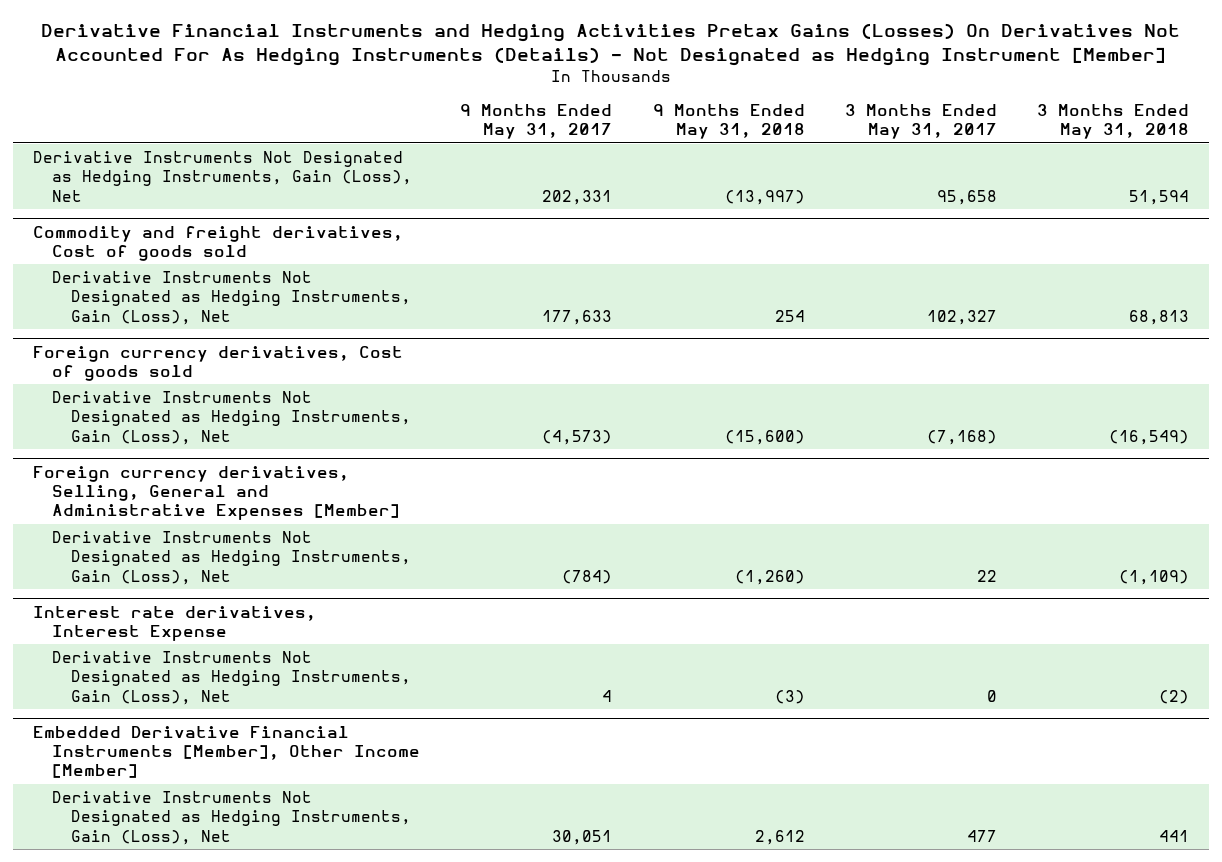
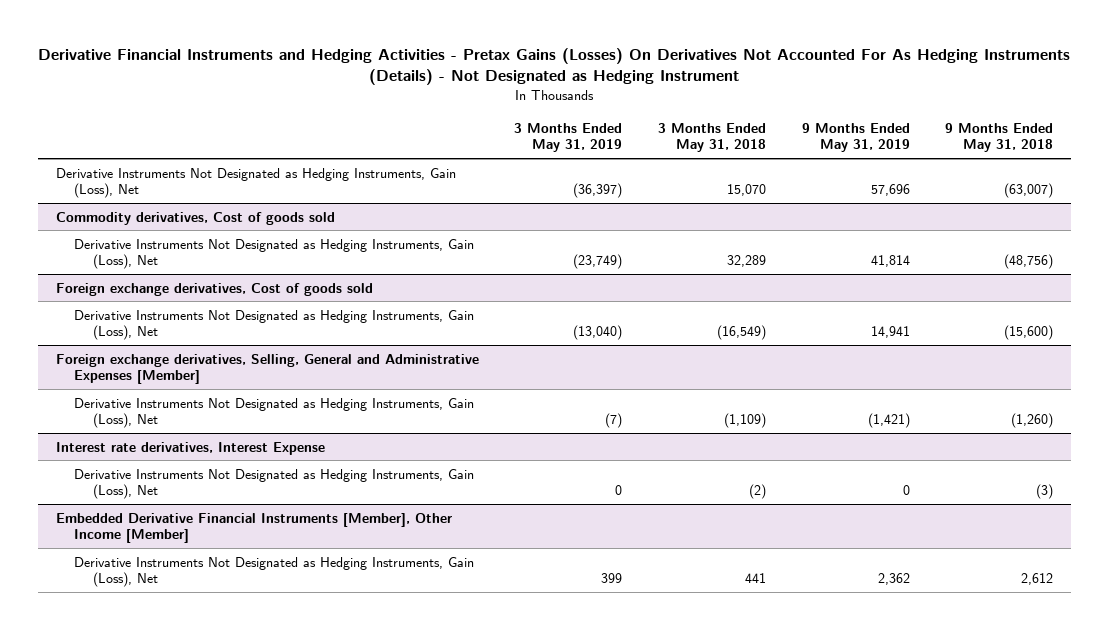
[41,22,1181,66] Derivative Financial Instruments and Hedging Activities Pretax Gains (Losses) On Derivatives Not Accounted For As Hedging Instruments (Details) - Not Designated as Hedging Instrument [Member] -> [38,47,1071,86] Derivative Financial Instruments and Hedging Activities - Pretax Gains (Losses) On Derivatives Not Accounted For As Hedging Instruments (Details) - Not Designated as Hedging Instrument
[460,103,613,140] 9 Months Ended May 31, 2017 -> none
[844,103,997,140] 3 Months Ended May 31, 2017 -> none
none -> [514,122,623,153] 3 Months Ended May 31, 2019
none -> [801,122,910,153] 9 Months Ended May 31, 2019
[724,189,805,205] (13,997) -> [1004,183,1054,199] (63,007)
[1129,189,1190,205] 51,594 -> [726,184,766,197] 15,070
[33,225,404,262] Commodity and freight derivatives, Cost of goods sold -> [55,211,335,225] Commodity derivatives, Cost of goods sold
[774,309,805,322] 254 -> [1004,254,1054,270] (48,756)
[1129,309,1190,325] 68,813 -> [726,255,766,268] 32,289
[33,345,404,382] Foreign currency derivatives, Cost of goods sold -> [55,282,373,296] Foreign exchange derivatives, Cost of goods sold
[33,465,400,521] Foreign currency derivatives, Selling, General and Administrative Expenses [Member] -> [55,353,479,385] Foreign exchange derivatives, Selling, General and Administrative Expenses [Member]

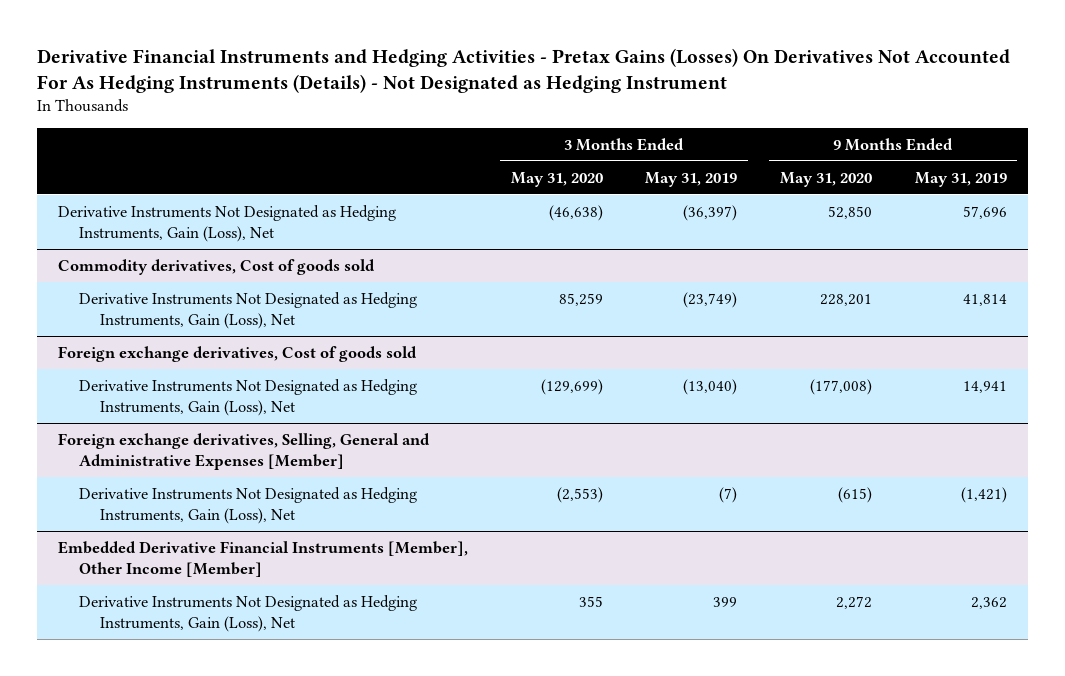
[657,122,766,153] 3 Months Ended May 31, 2018 -> none
[945,122,1054,153] 9 Months Ended May 31, 2018 -> none
none -> [510,171,603,187] May 31, 2020
none -> [780,171,873,187] May 31, 2020
[55,441,325,455] Interest rate derivatives, Interest Expense -> none
[74,468,475,500] Derivative Instruments Not Designated as Hedging Instruments, Gain (Loss), Net -> none

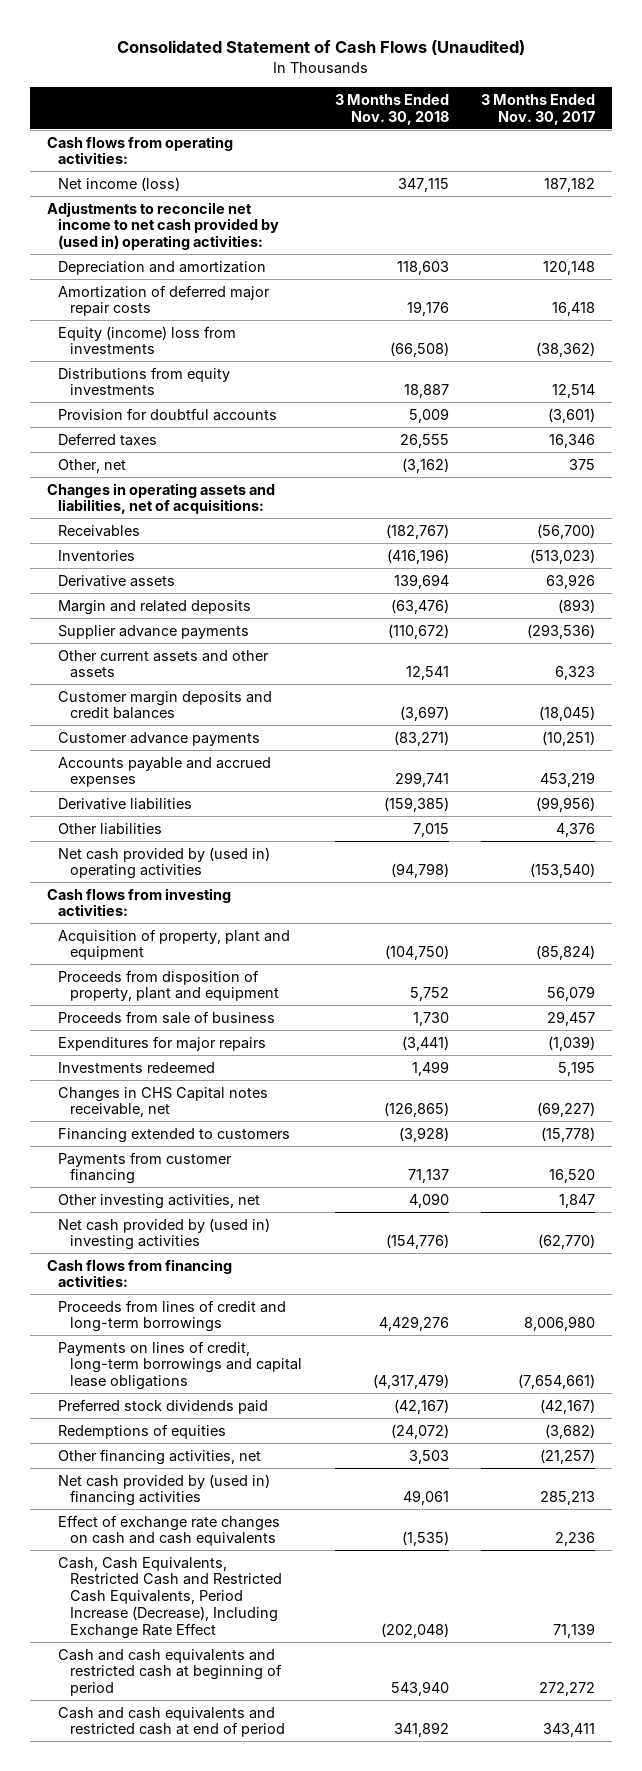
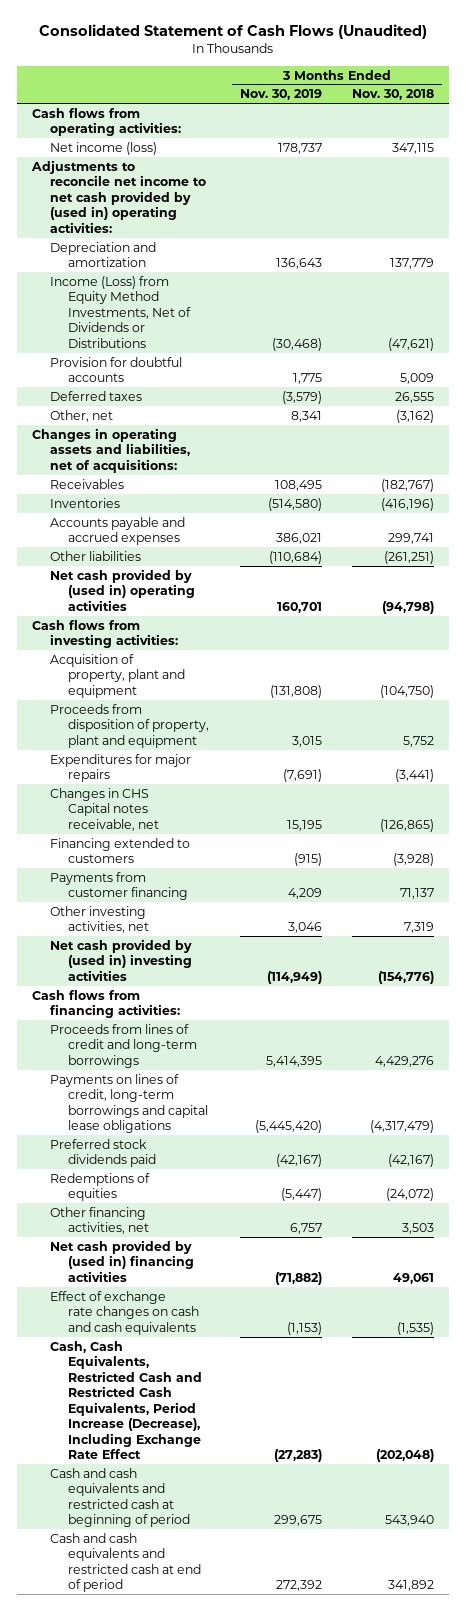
[481,93,596,125] 3 Months Ended Nov. 30, 2017 -> none
none -> [239,89,322,101] Nov. 30, 2019
[58,284,271,317] Amortization of deferred major repair costs -> none
[58,325,237,355] Equity (income) loss from investments -> none
[58,366,231,396] Distributions from equity investments -> none
[396,260,449,275] 118,603 -> [390,258,435,270] 137,779
none -> [50,275,192,348] Income (Loss) from Equity Method Investments, Net of Dividends or Distributions
[58,574,176,587] Derivative assets -> none
[58,599,252,615] Margin and related deposits -> none
[58,624,250,639] Supplier advance payments -> none
[58,649,270,679] Other current assets and other assets -> none
[58,690,273,720] Customer margin deposits and credit balances -> none
[58,731,261,746] Customer advance payments -> none
[58,797,193,810] Derivative liabilities -> none
[412,822,449,837] 7,015 -> [384,550,435,564] (261,251)
[58,1010,276,1024] Proceeds from sale of business -> none
[58,1061,216,1073] Investments redeemed -> none
[408,1192,449,1208] 4,090 -> [404,922,435,934] 7,319

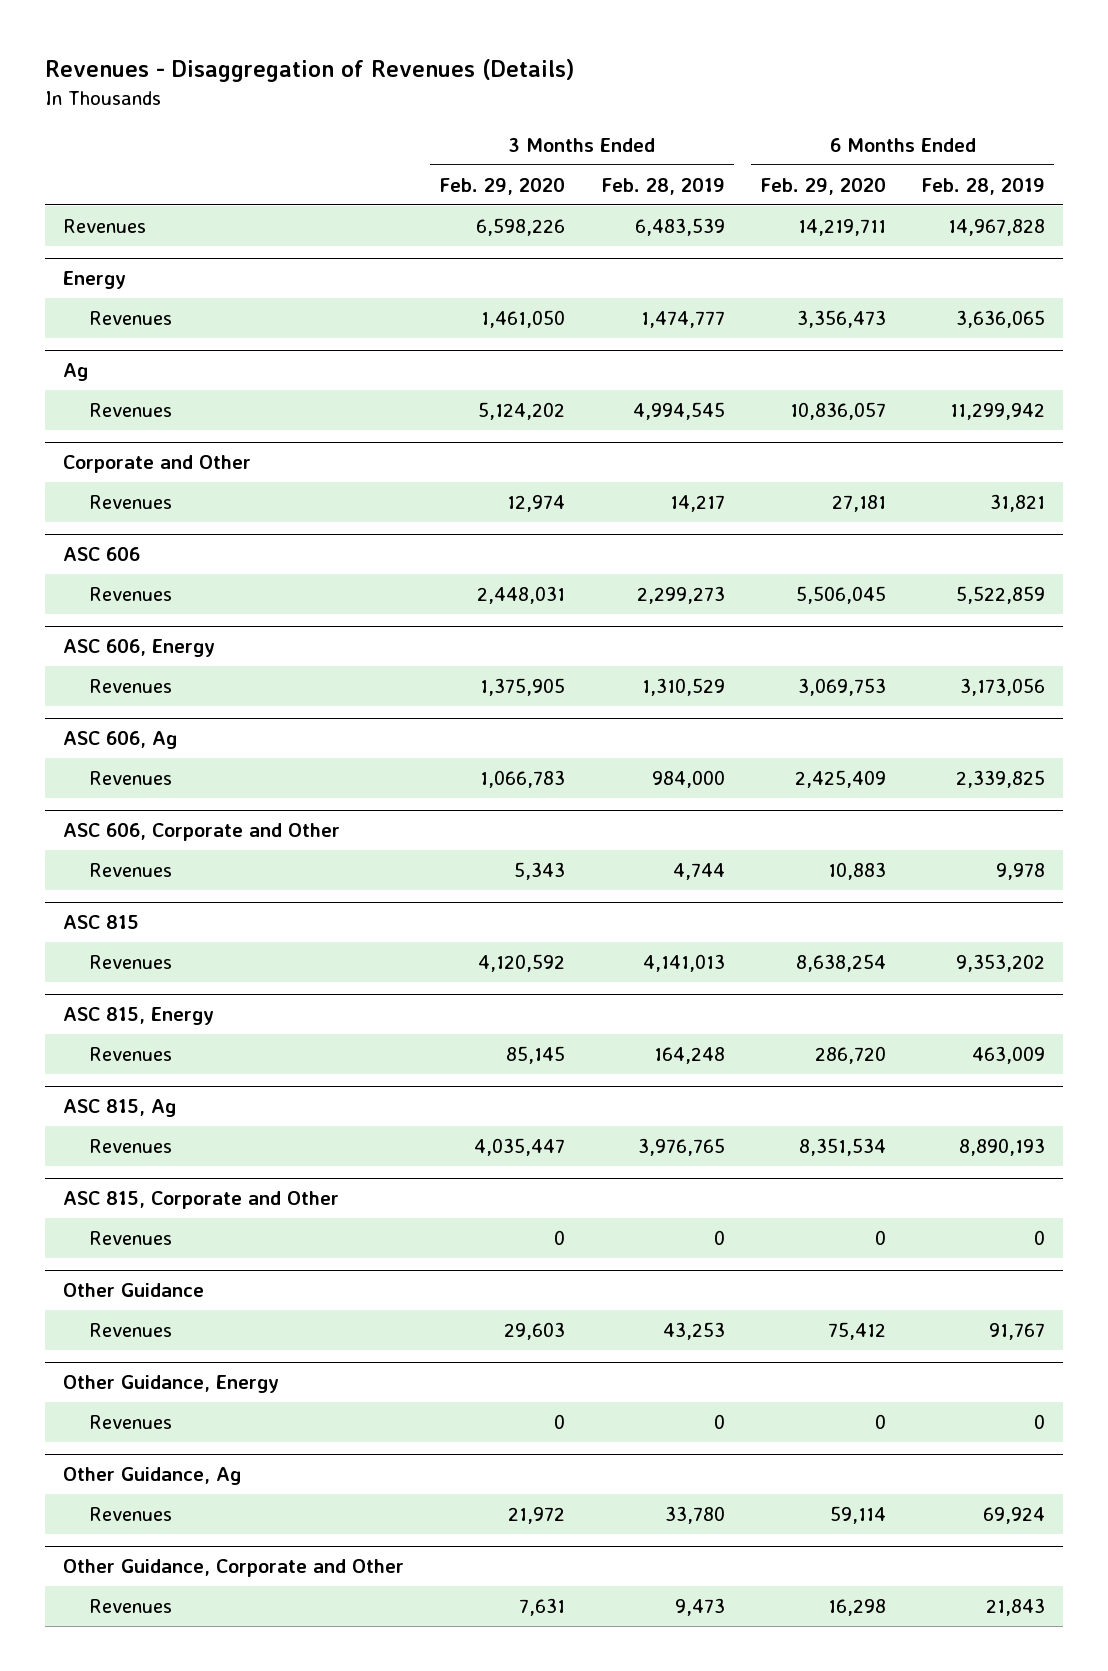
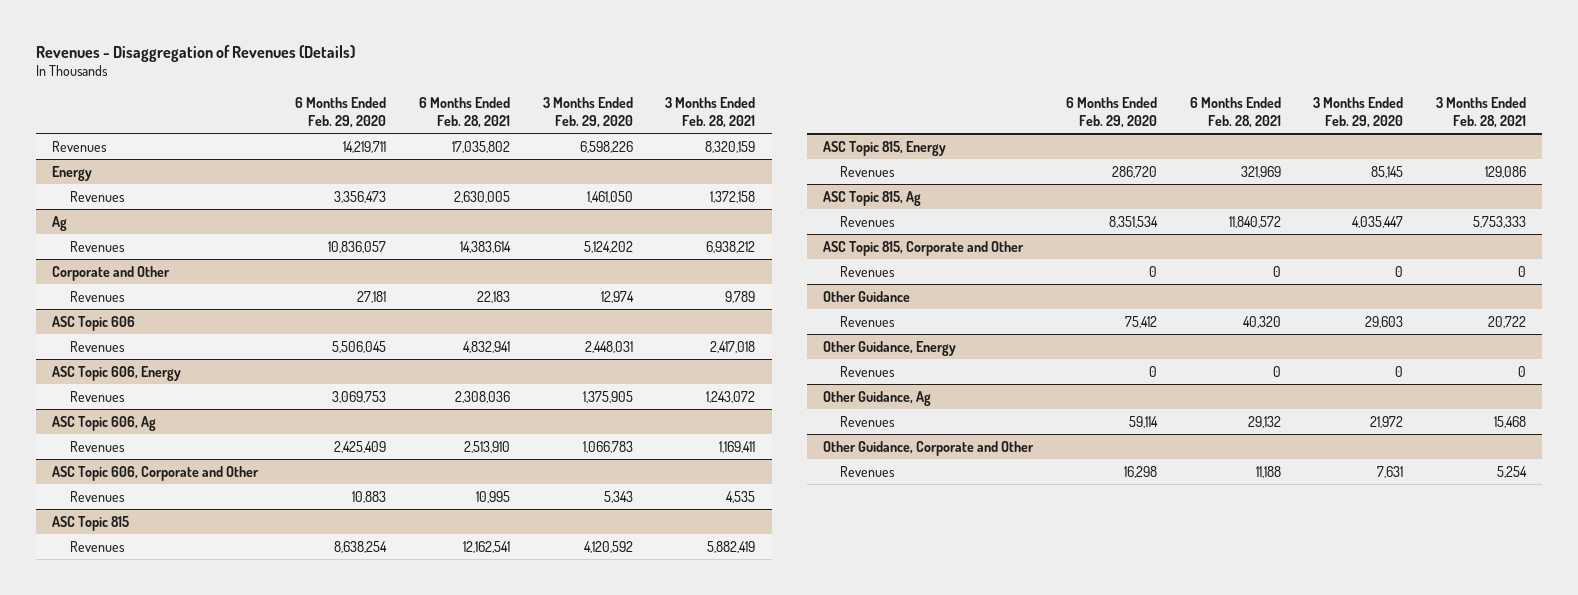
[600,177,725,195] Feb. 28, 2019 -> none
[921,177,1046,195] Feb. 28, 2019 -> none
none -> [418,96,510,128] 6 Months Ended Feb. 28, 2021
none -> [665,96,756,128] 3 Months Ended Feb. 28, 2021
[62,546,140,561] ASC 606 -> [52,315,136,331] ASC Topic 606
[62,638,215,657] ASC 606, Energy -> [52,365,182,381] ASC Topic 606, Energy
[62,730,177,749] ASC 606, Ag -> [52,415,157,431] ASC Topic 606, Ag
[62,822,340,841] ASC 606, Corporate and Other -> [52,465,260,481] ASC Topic 606, Corporate and Other
[62,914,139,929] ASC 815 -> [52,515,130,531] ASC Topic 815
[62,1006,214,1025] ASC 815, Energy -> [822,140,946,156] ASC Topic 815, Energy
[62,1098,176,1117] ASC 815, Ag -> [822,190,921,206] ASC Topic 815, Ag
[62,1190,339,1209] ASC 815, Corporate and Other -> [822,240,1024,256] ASC Topic 815, Corporate and Other

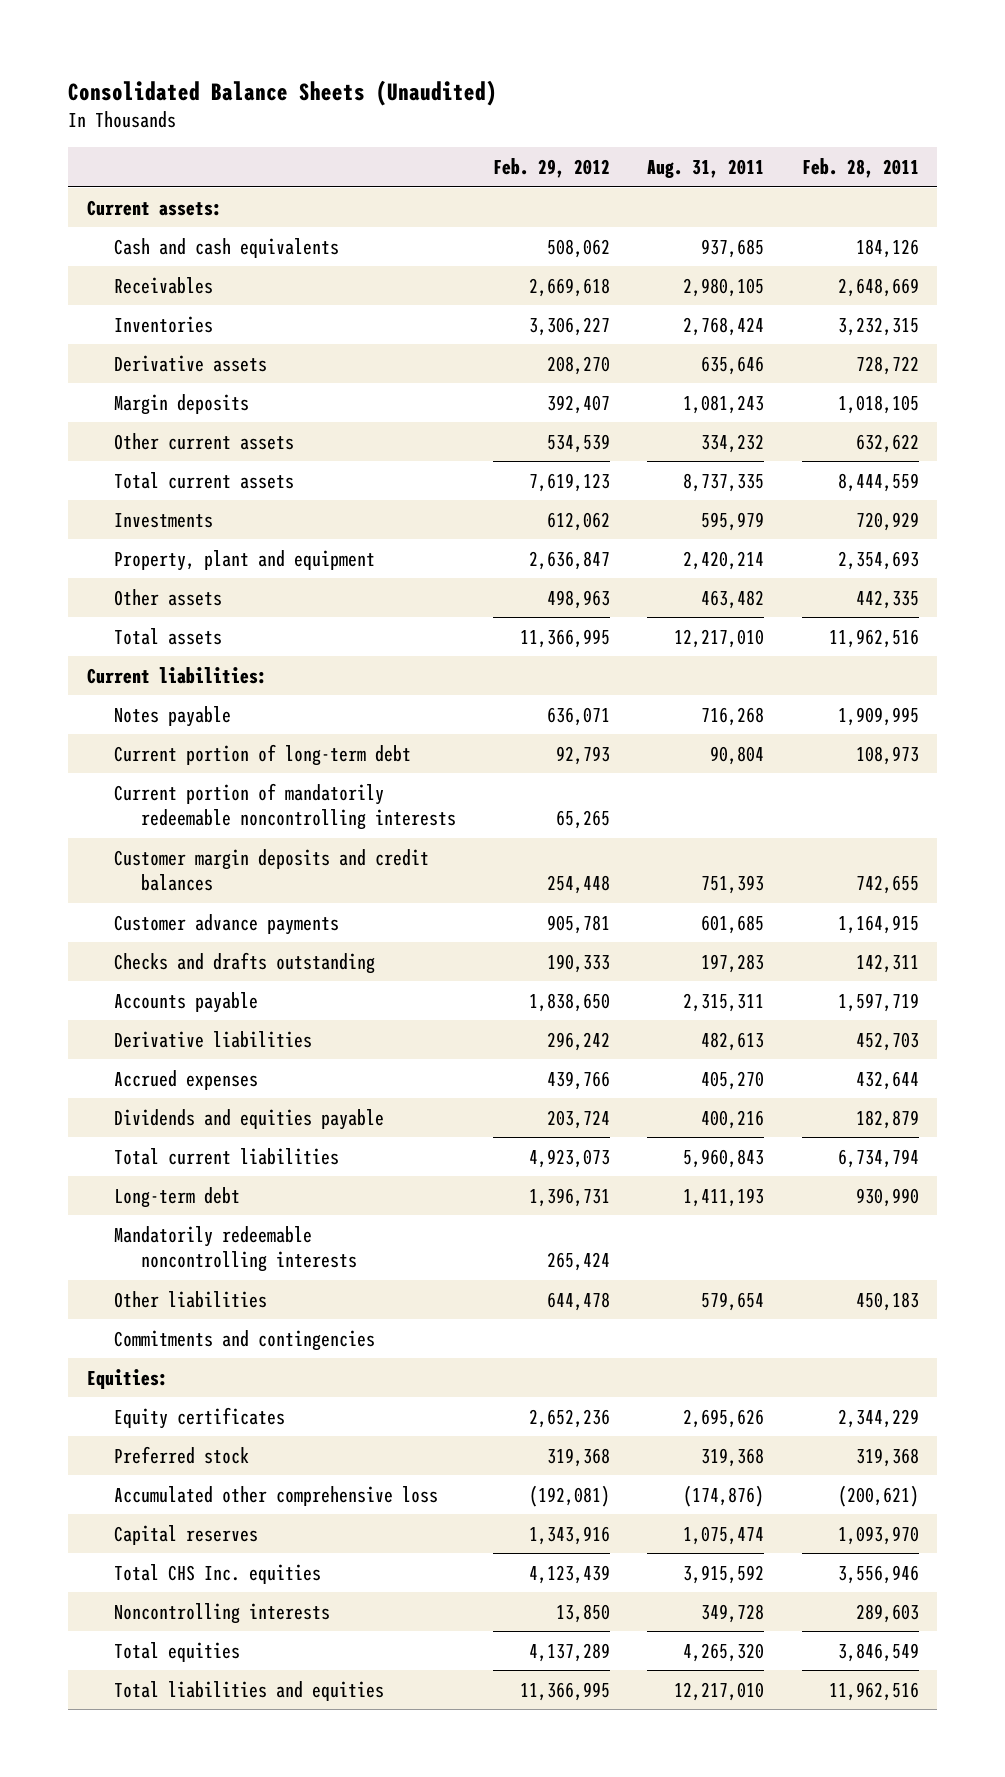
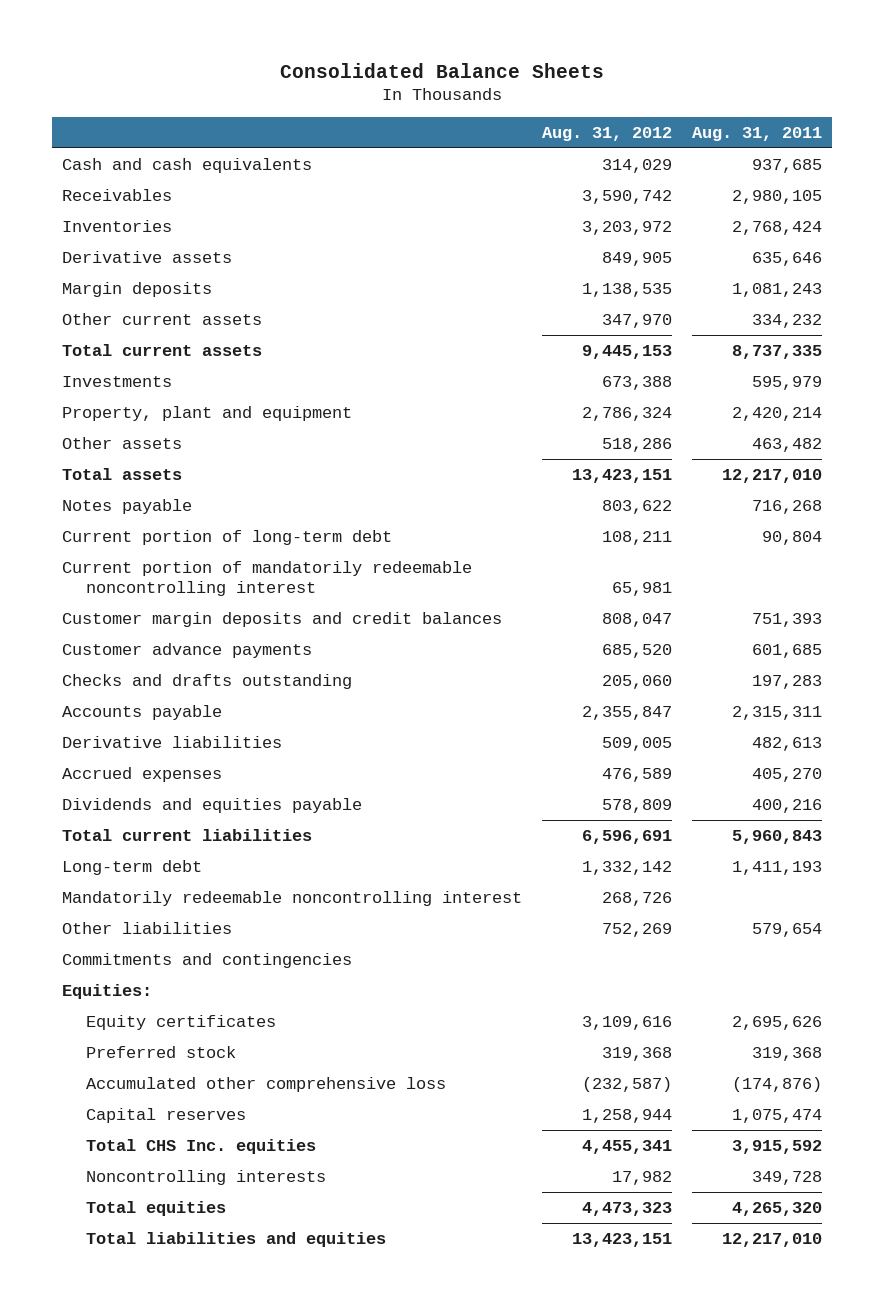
[68,79,498,106] Consolidated Balance Sheets (Unaudited) -> [279,62,604,78] Consolidated Balance Sheets
[492,157,610,178] Feb. 29, 2012 -> none
[801,157,919,178] Feb. 28, 2011 -> none
none -> [541,127,672,142] Aug. 31, 2012
[86,199,222,216] Current assets: -> none
[86,666,267,684] Current liabilities: -> none
[113,782,456,831] Current portion of mandatorily redeemable noncontrolling interests -> [61,560,472,597] Current portion of mandatorily redeemable noncontrolling interest
[113,1225,357,1273] Mandatorily redeemable noncontrolling interests -> [61,890,522,906] Mandatorily redeemable noncontrolling interest

